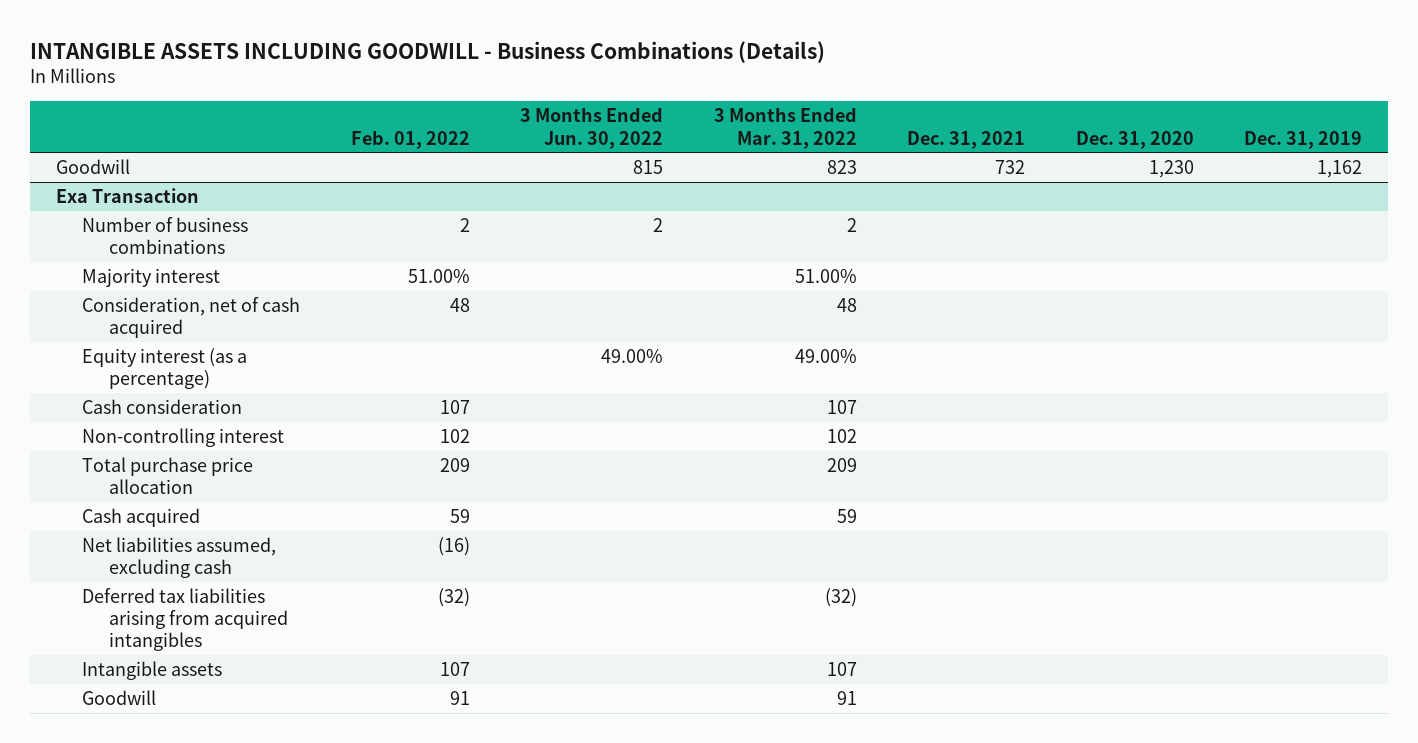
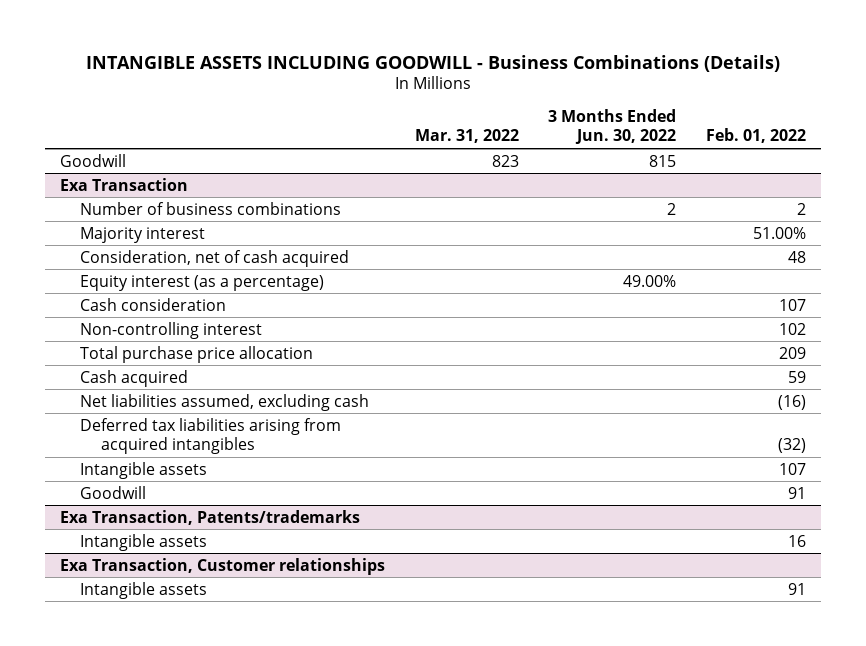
[713,107,857,149] 3 Months Ended Mar. 31, 2022 -> none
[907,130,1026,149] Dec. 31, 2021 -> none
[1075,130,1194,149] Dec. 31, 2020 -> none
[1244,130,1363,149] Dec. 31, 2019 -> none
none -> [414,129,519,144] Mar. 31, 2022
none -> [59,509,360,525] Exa Transaction, Patents/trademarks
none -> [80,533,208,551] Intangible assets
none -> [59,557,385,575] Exa Transaction, Customer relationships
none -> [80,581,208,599] Intangible assets

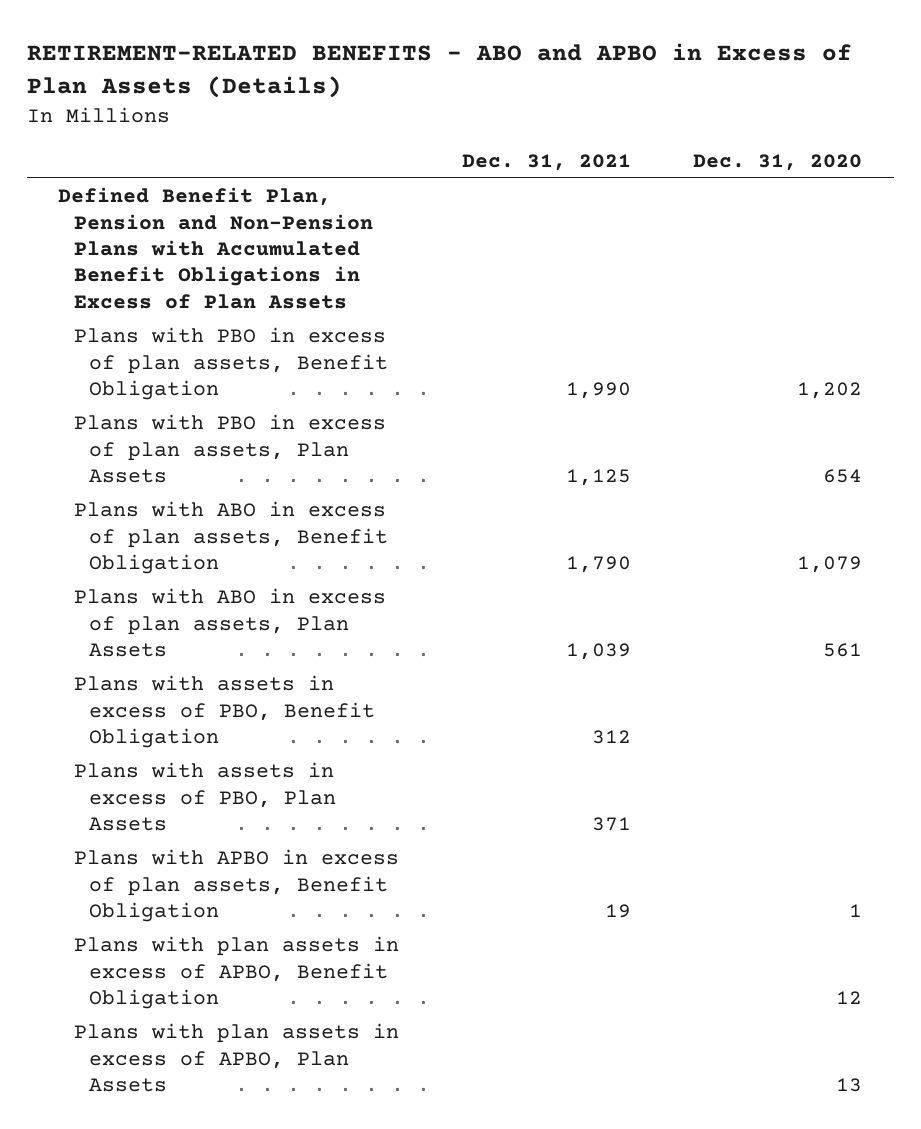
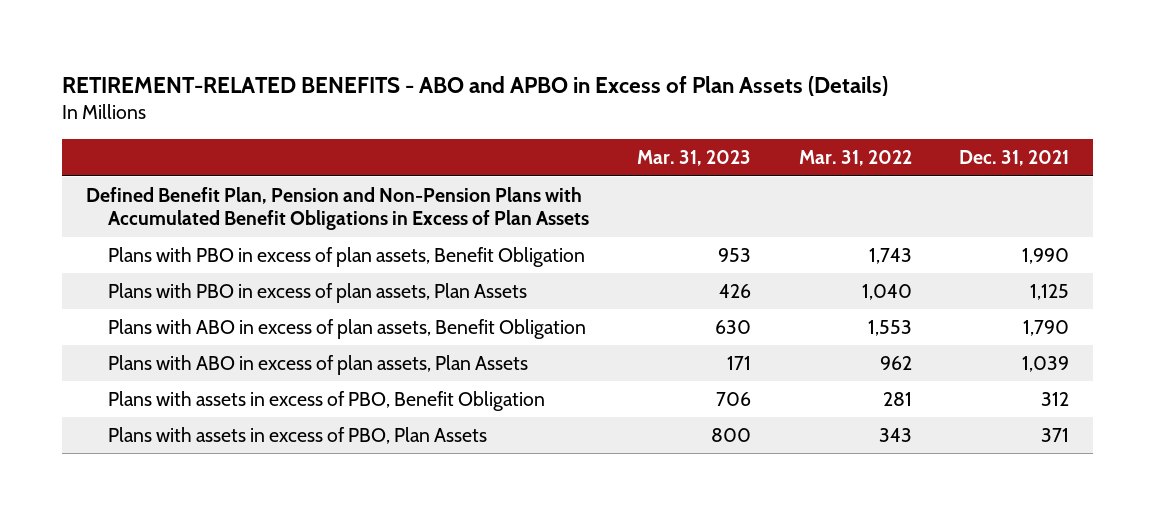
[693,153,863,171] Dec. 31, 2020 -> none
none -> [636,150,751,167] Mar. 31, 2023
none -> [798,150,912,167] Mar. 31, 2022
[73,849,399,923] Plans with APBO in excess of plan assets, Benefit Obligation -> none
[73,936,399,1010] Plans with plan assets in excess of APBO, Benefit Obligation -> none
[73,1023,399,1093] Plans with plan assets in excess of APBO, Plan Assets -> none

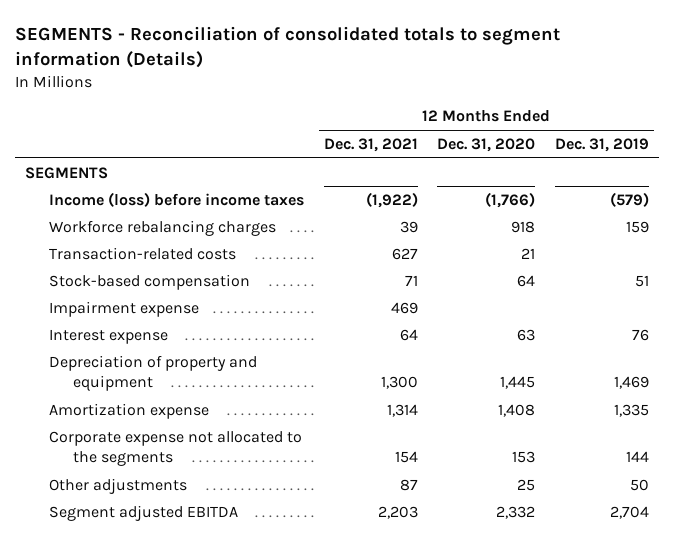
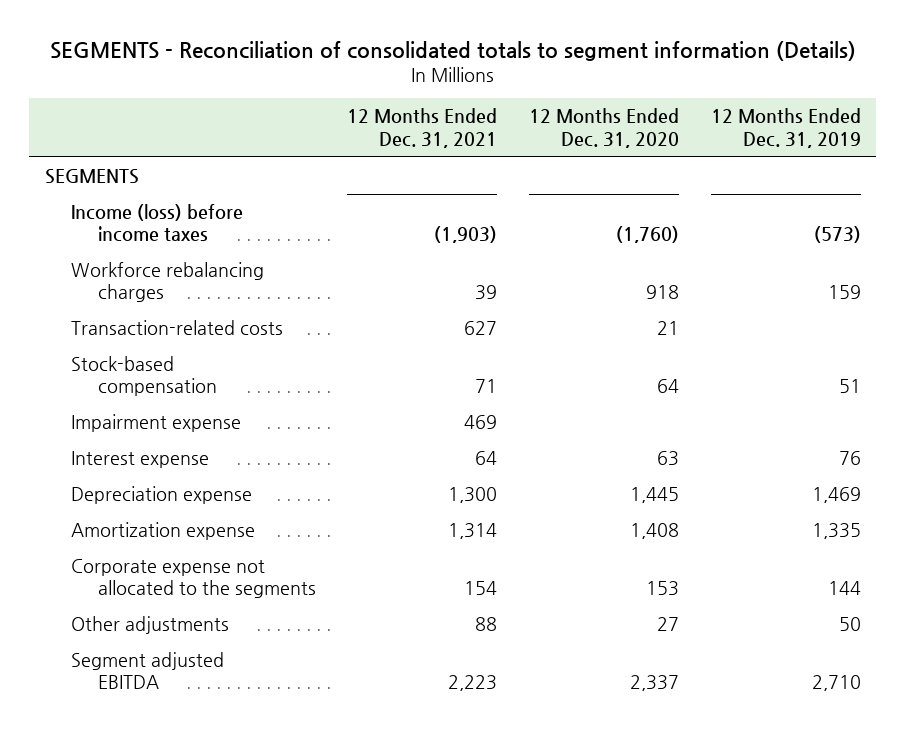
[365,191,418,208] (1,922) -> [434,226,498,244] (1,903)
[485,191,536,208] (1,766) -> [615,226,679,244] (1,760)
[610,191,650,207] (579) -> [813,226,861,244] (573)
[49,354,258,392] Depreciation of property and equipment -> [71,486,253,505] Depreciation expense
[399,478,418,491] 87 -> [475,617,498,632] 88
[517,478,536,491] 25 -> [656,617,679,632] 27
[377,505,418,519] 2,203 -> [448,675,498,692] 2,223
[496,505,536,519] 2,332 -> [629,675,679,692] 2,337
[610,505,650,519] 2,704 -> [811,675,861,692] 2,710

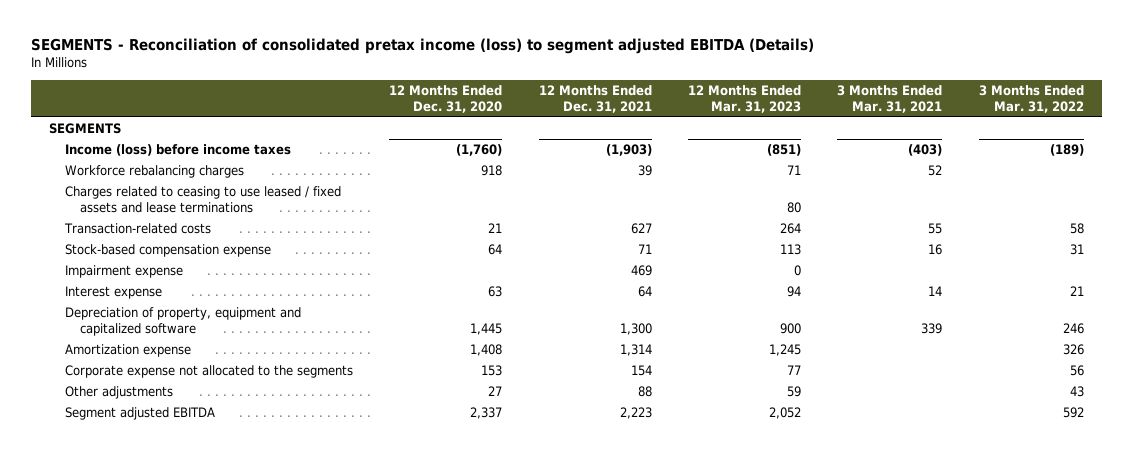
[49,40,856,61] SEGMENTS - Reconciliation of consolidated totals to segment information (Details) -> [30,38,814,55] SEGMENTS - Reconciliation of consolidated pretax income (loss) to segment adjusted EBITDA (Details)
[710,108,861,148] 12 Months Ended Dec. 31, 2019 -> none
none -> [688,84,802,113] 12 Months Ended Mar. 31, 2023
none -> [837,84,943,113] 3 Months Ended Mar. 31, 2021
none -> [978,84,1084,113] 3 Months Ended Mar. 31, 2022
none -> [64,186,341,214] Charges related to ceasing to use leased / fixed assets and lease terminations
[71,356,217,397] Stock-based compensation -> [64,244,271,258] Stock-based compensation expense
[71,486,253,505] Depreciation expense -> [64,307,301,337] Depreciation of property, equipment and capitalized software

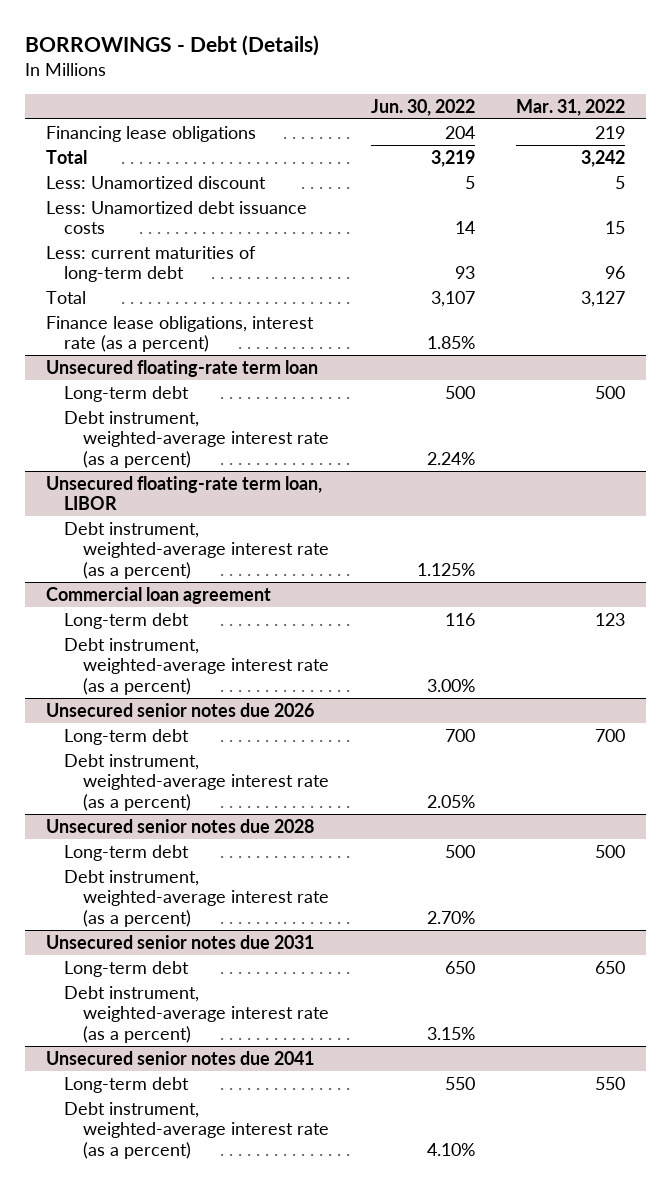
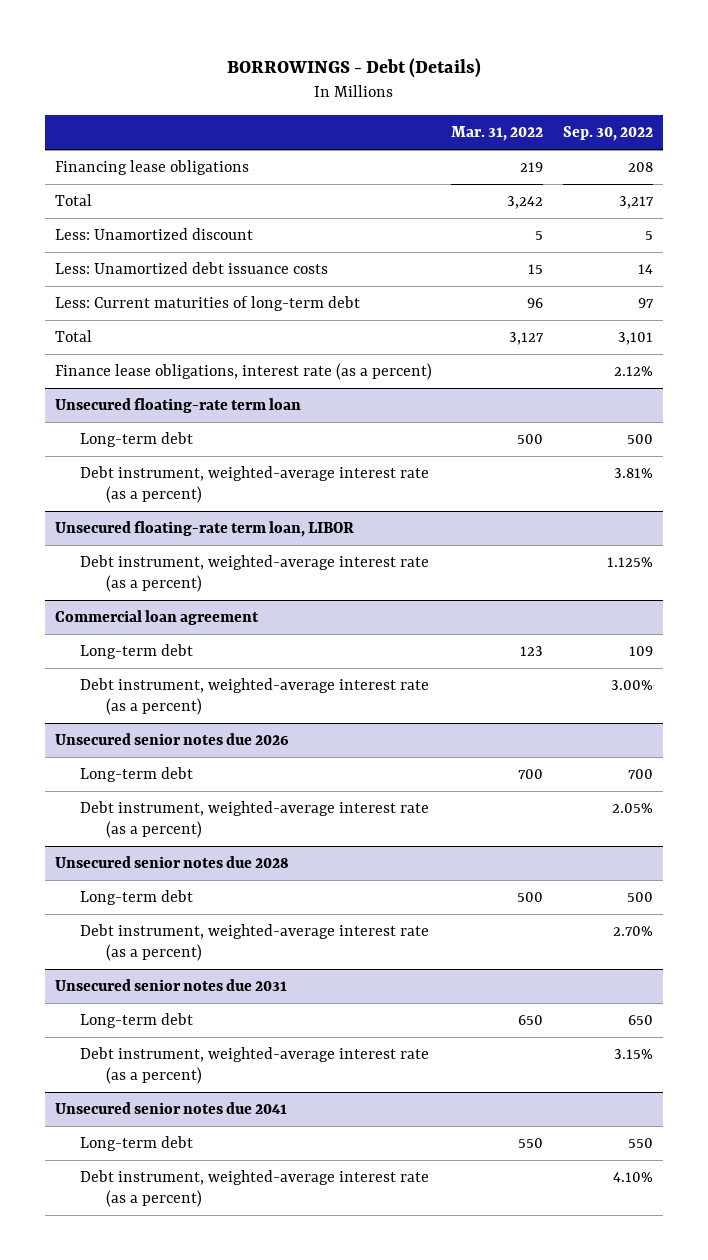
[370,98,475,116] Jun. 30, 2022 -> none
none -> [563,126,654,142] Sep. 30, 2022
[45,245,256,283] Less: current maturities of long-term debt -> [54,296,360,312] Less: Current maturities of long-term debt

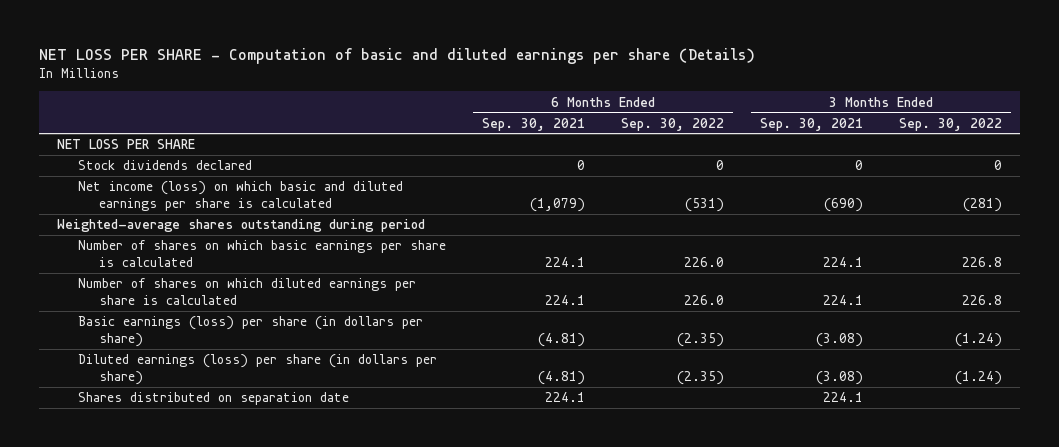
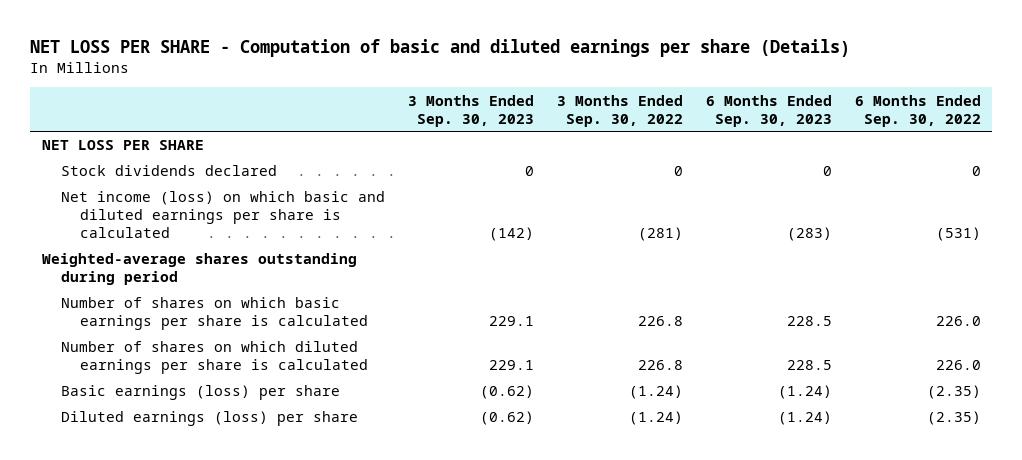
[481,117,585,131] Sep. 30, 2021 -> none
[759,117,863,131] Sep. 30, 2021 -> none
none -> [407,94,534,127] 3 Months Ended Sep. 30, 2023
none -> [705,94,832,127] 6 Months Ended Sep. 30, 2023
[77,392,349,406] Shares distributed on separation date -> none
[77,316,423,348] Basic earnings (loss) per share (in dollars per share) -> [60,385,340,401] Basic earnings (loss) per share
[77,354,437,386] Diluted earnings (loss) per share (in dollars per share) -> [60,411,358,427] Diluted earnings (loss) per share

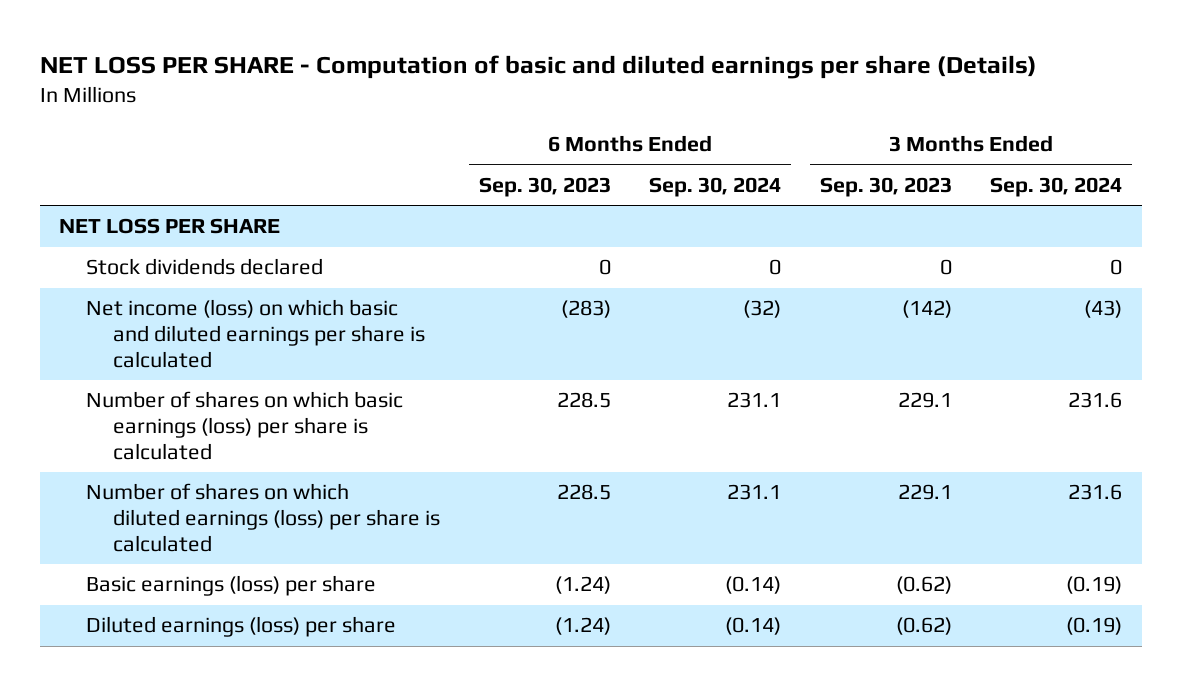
[556,94,683,127] 3 Months Ended Sep. 30, 2022 -> none
[854,94,981,127] 6 Months Ended Sep. 30, 2022 -> none
none -> [649,176,782,197] Sep. 30, 2024
none -> [990,176,1123,197] Sep. 30, 2024
[41,253,357,286] Weighted-average shares outstanding during period -> none
[60,297,368,331] Number of shares on which basic earnings per share is calculated -> [86,391,404,460] Number of shares on which basic earnings (loss) per share is calculated
[60,341,368,375] Number of shares on which diluted earnings per share is calculated -> [86,483,440,552] Number of shares on which diluted earnings (loss) per share is calculated

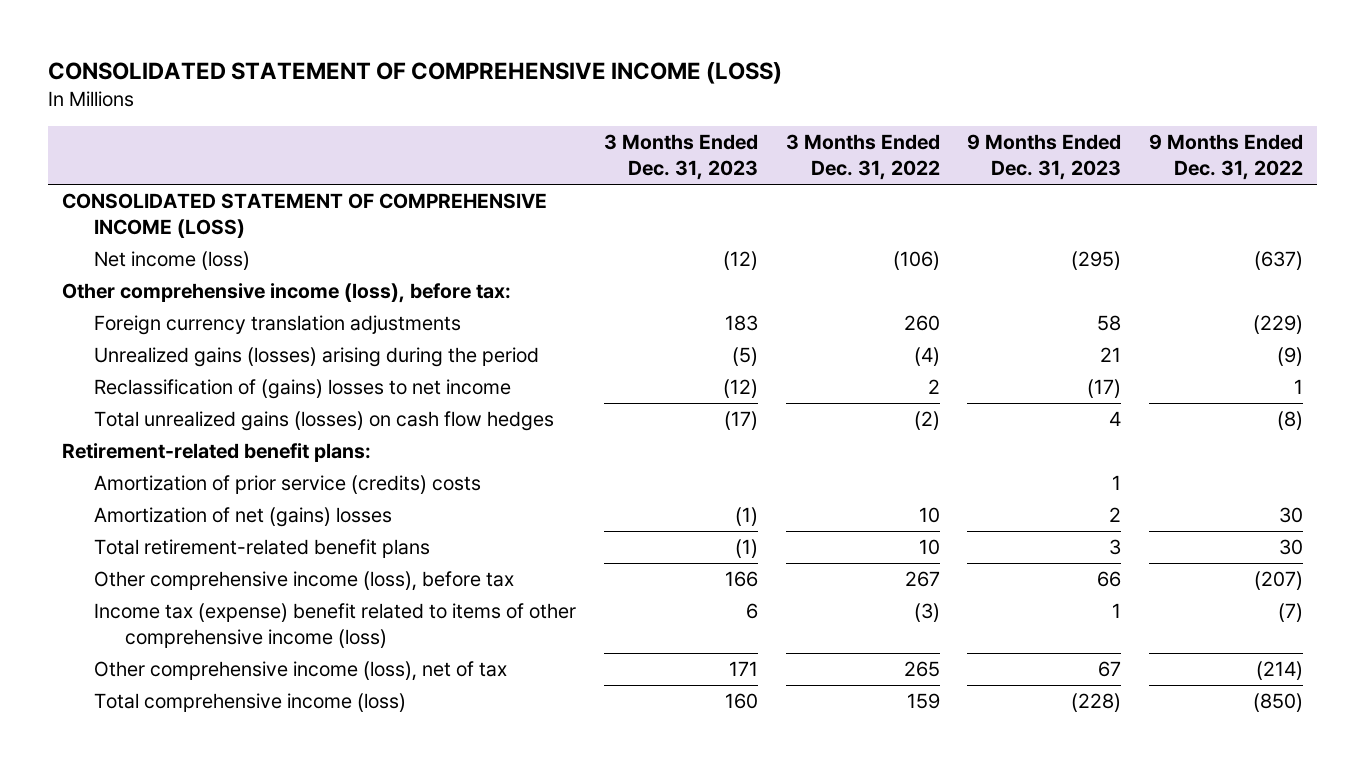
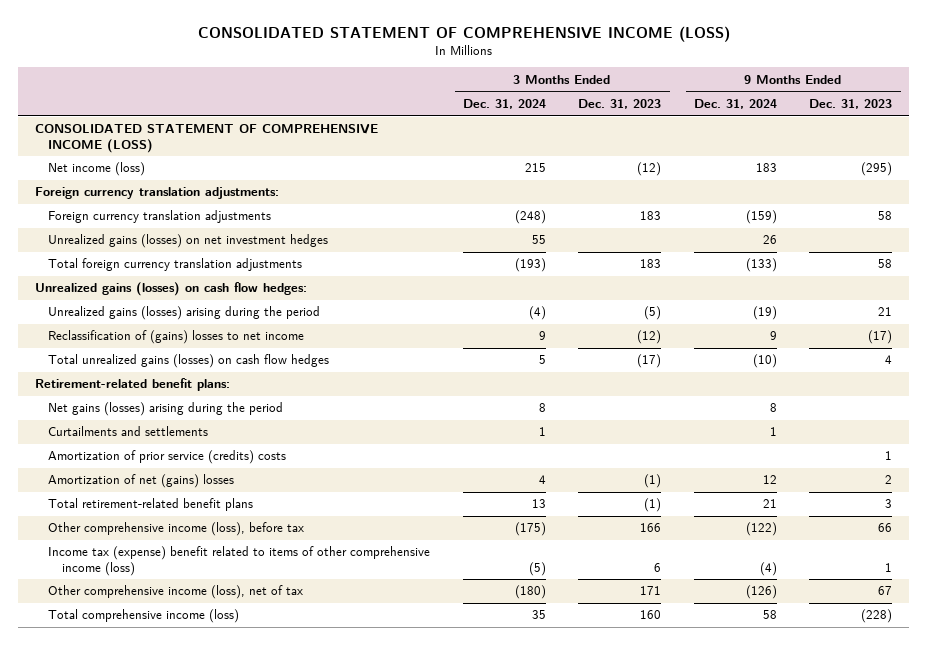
[785,134,940,180] 3 Months Ended Dec. 31, 2022 -> none
[1149,134,1304,180] 9 Months Ended Dec. 31, 2022 -> none
none -> [462,98,546,109] Dec. 31, 2024
none -> [693,98,777,109] Dec. 31, 2024
[62,283,512,304] Other comprehensive income (loss), before tax: -> none
none -> [34,187,279,200] Foreign currency translation adjustments:
none -> [48,234,329,249] Unrealized gains (losses) on net investment hedges
none -> [48,258,303,272] Total foreign currency translation adjustments
none -> [34,282,307,297] Unrealized gains (losses) on cash flow hedges:
none -> [48,402,284,417] Net gains (losses) arising during the period
none -> [48,426,209,437] Curtailments and settlements

